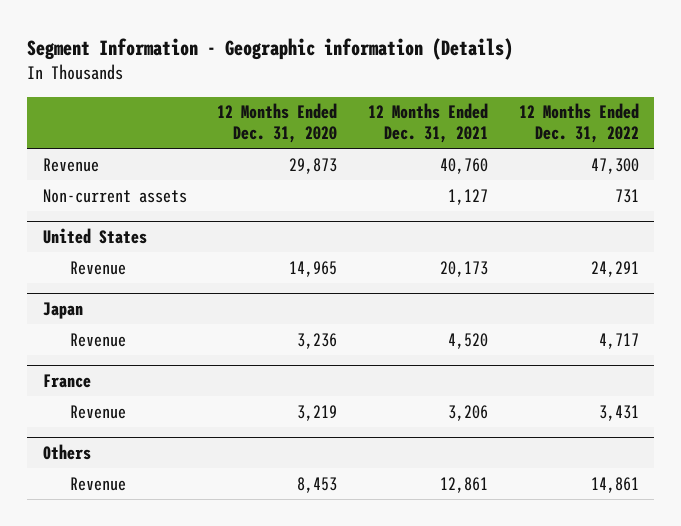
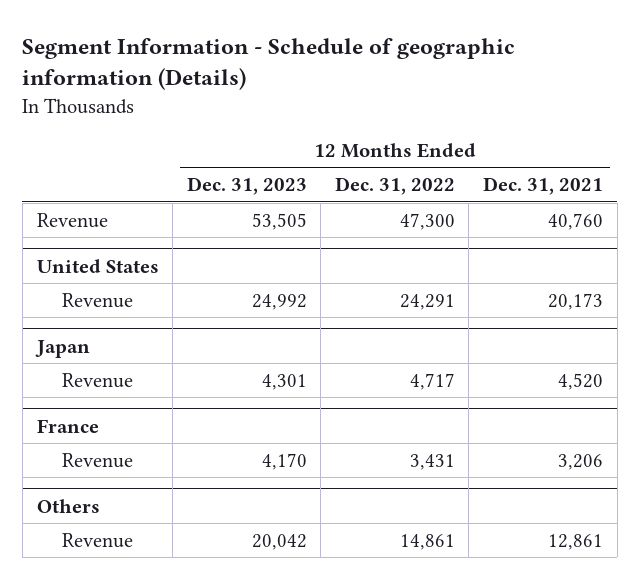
[27,37,514,60] Segment Information - Geographic information (Details) -> [22,37,516,91] Segment Information - Schedule of geographic information (Details)
[217,103,338,144] 12 Months Ended Dec. 31, 2020 -> none
none -> [186,177,307,196] Dec. 31, 2023
[42,188,187,203] Non-current assets -> none

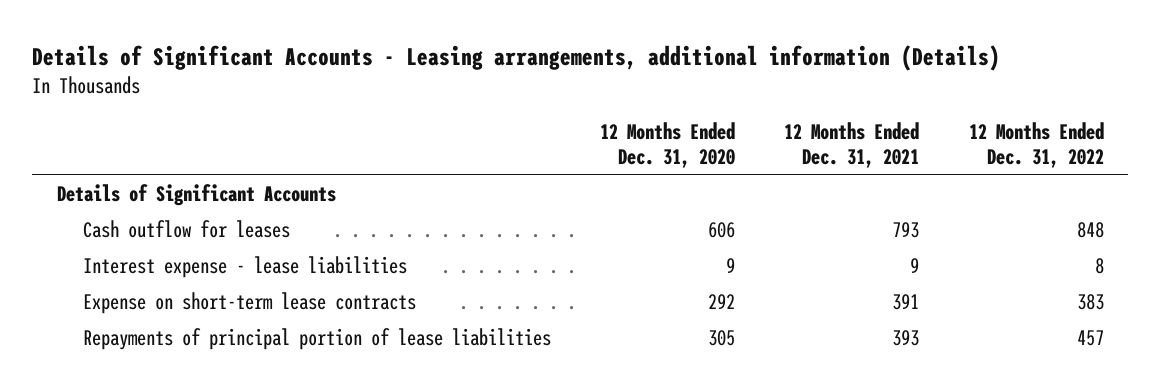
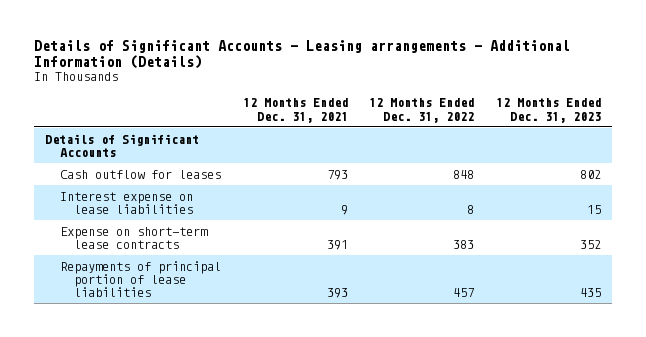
[32,44,1001,71] Details of Significant Accounts - Leasing arrangements, additional information (Details) -> [34,39,571,70] Details of Significant Accounts - Leasing arrangements - Additional Information (Details)
[600,122,736,168] 12 Months Ended Dec. 31, 2020 -> none
none -> [495,98,601,123] 12 Months Ended Dec. 31, 2023
[83,256,408,279] Interest expense - lease liabilities -> [59,191,194,214] Interest expense on lease liabilities

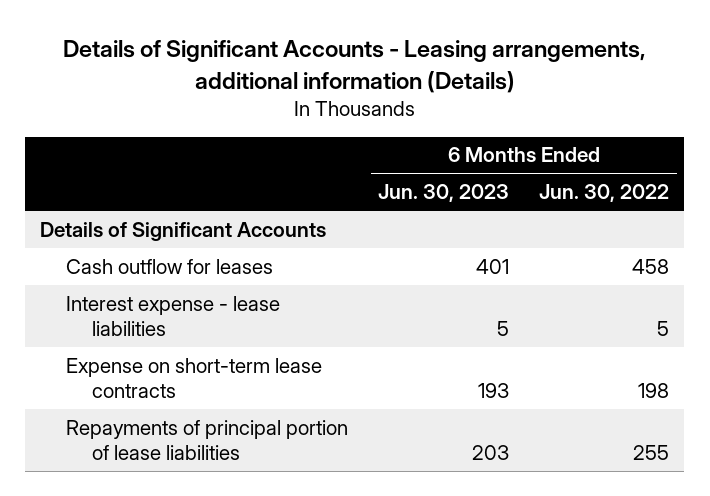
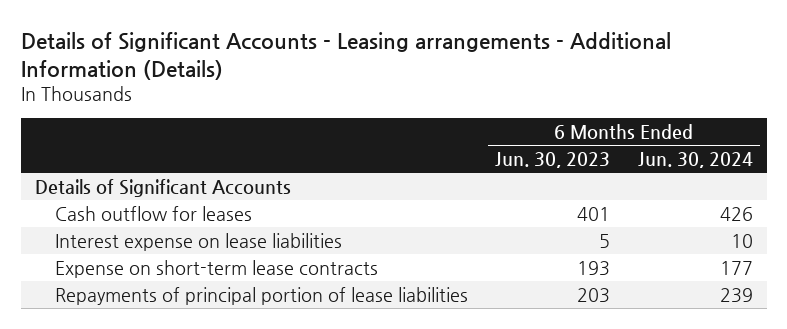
[62,40,646,93] Details of Significant Accounts - Leasing arrangements, additional information (Details) -> [20,32,671,81] Details of Significant Accounts - Leasing arrangements - Additional Information (Details)
[539,184,670,203] Jun. 30, 2022 -> none
none -> [637,151,753,168] Jun. 30, 2024
[66,295,281,337] Interest expense - lease liabilities -> [54,232,342,251] Interest expense on lease liabilities

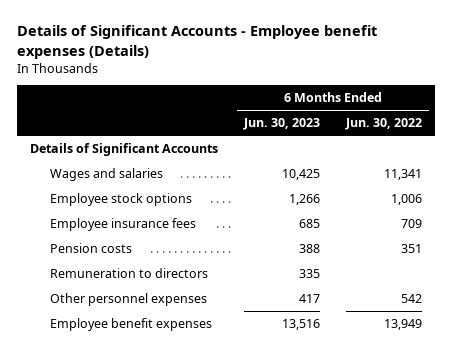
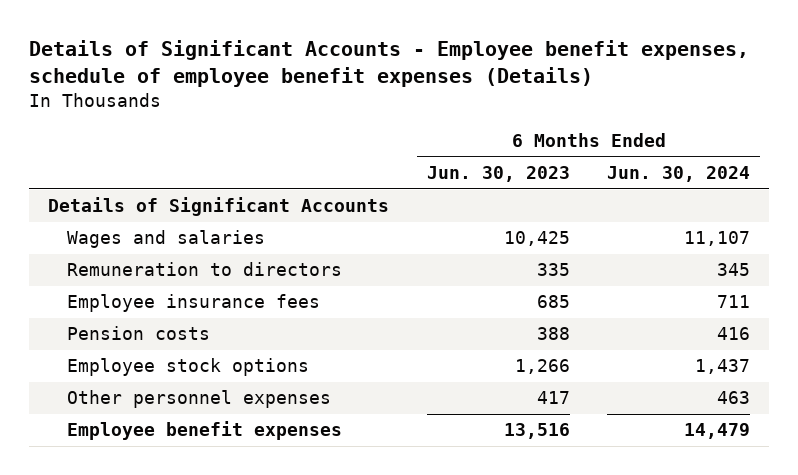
[16,25,377,59] Details of Significant Accounts - Employee benefit expenses (Details) -> [29,40,750,88] Details of Significant Accounts - Employee benefit expenses, schedule of employee benefit expenses (Details)
[345,118,423,131] Jun. 30, 2022 -> none
none -> [607,166,751,183] Jun. 30, 2024
[49,267,208,278] Remuneration to directors -> [67,262,343,277] Remuneration to directors
[49,192,192,206] Employee stock options -> [67,358,310,377] Employee stock options

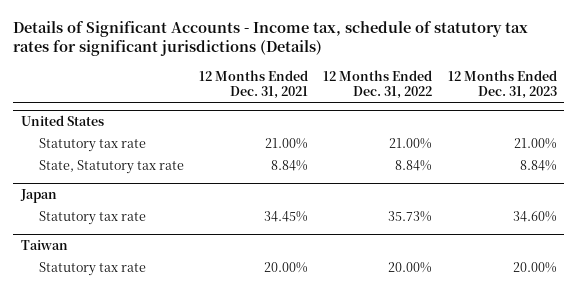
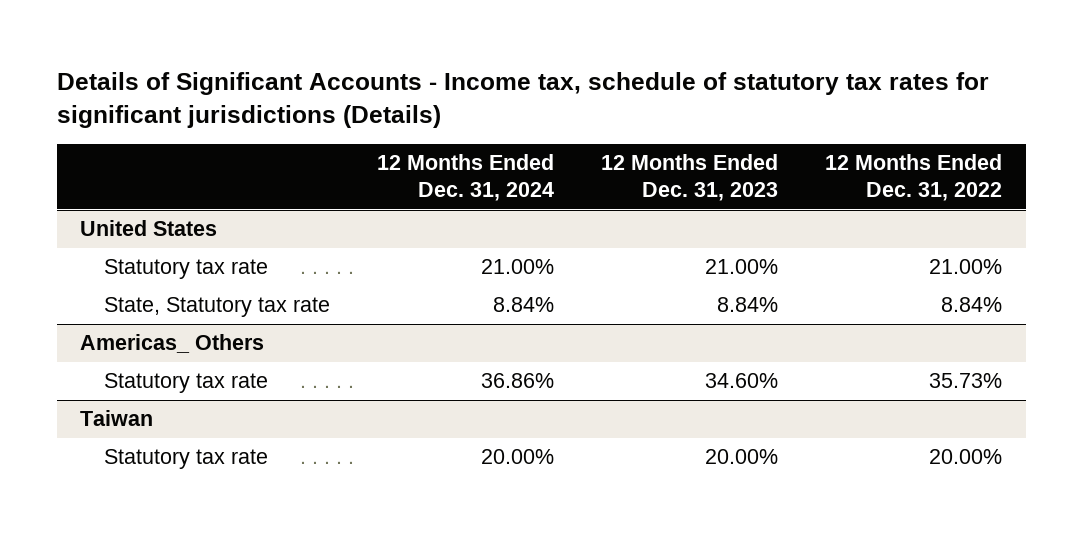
[199,69,309,100] 12 Months Ended Dec. 31, 2021 -> none
none -> [377,154,555,202] 12 Months Ended Dec. 31, 2024
[19,189,57,204] Japan -> [80,334,265,354] Americas_ Others

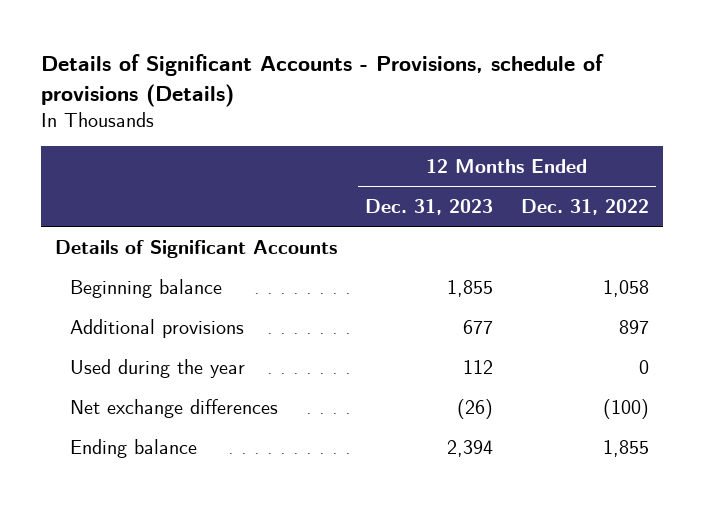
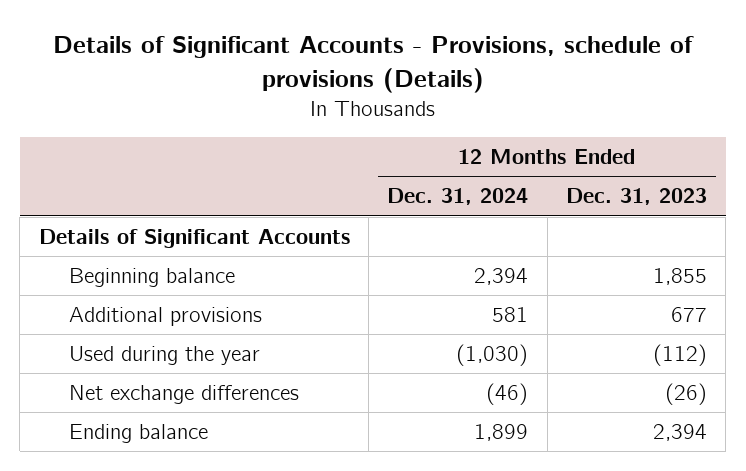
[521,198,650,215] Dec. 31, 2022 -> none
none -> [387,188,529,206] Dec. 31, 2024
[463,359,494,374] 112 -> [652,344,707,367] (112)

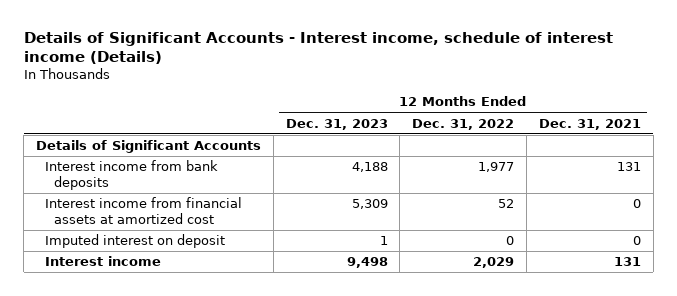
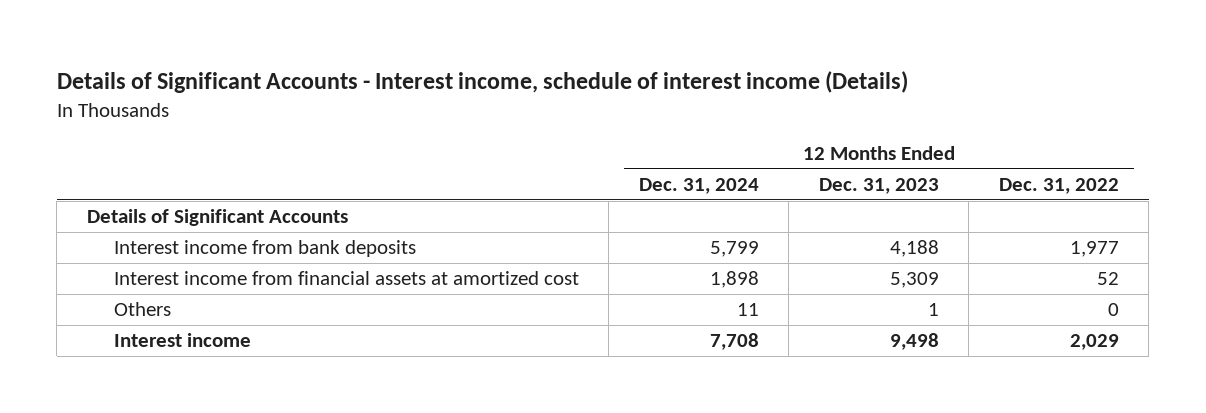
[538,118,641,130] Dec. 31, 2021 -> none
none -> [638,177,759,194] Dec. 31, 2024
[44,234,225,249] Imputed interest on deposit -> none
none -> [113,302,171,317] Others

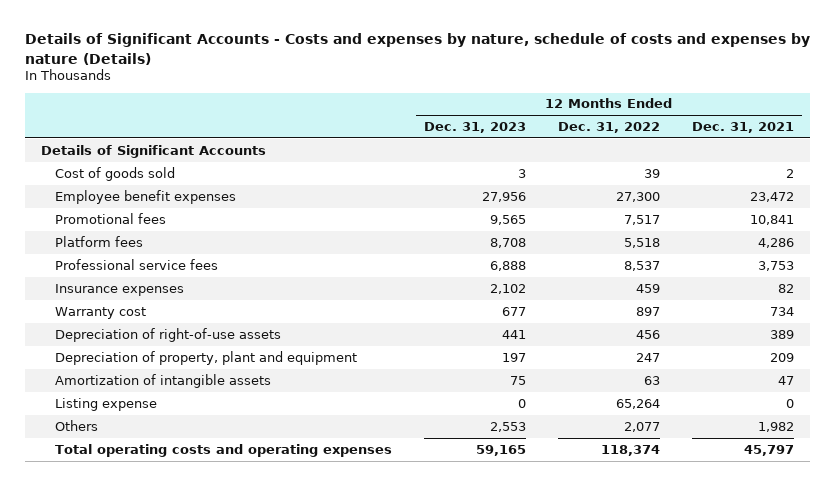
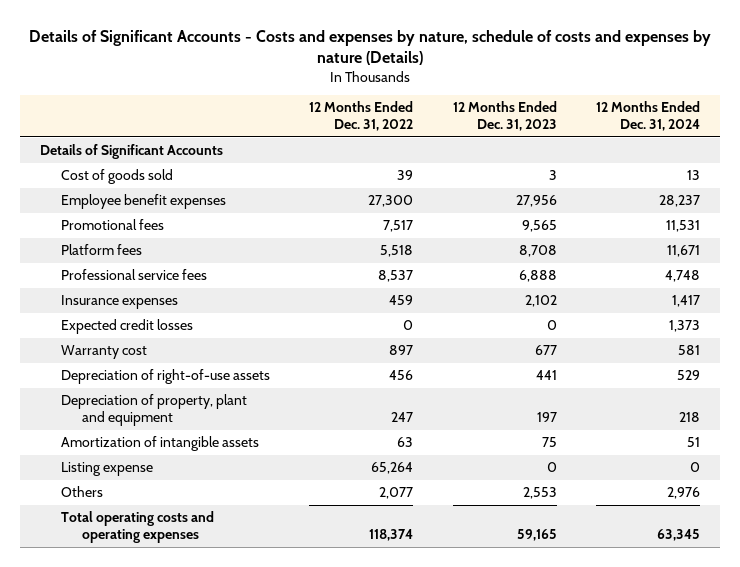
[692,121,795,133] Dec. 31, 2021 -> none
none -> [596,101,701,132] 12 Months Ended Dec. 31, 2024
none -> [60,319,193,335] Expected credit losses

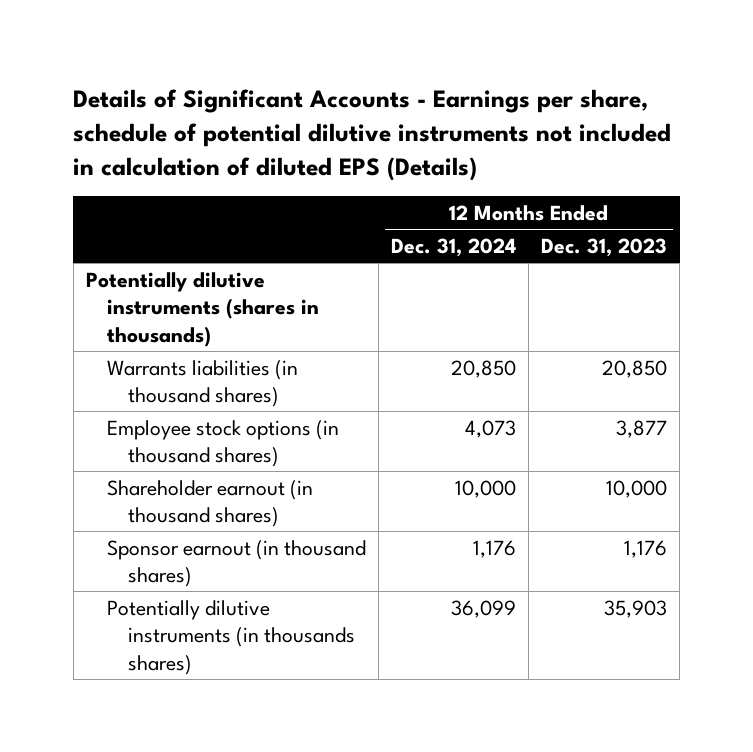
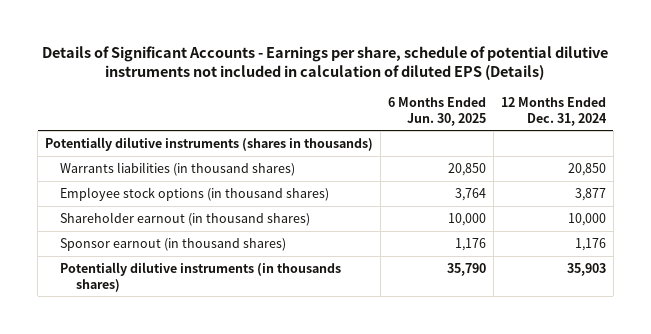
[540,238,667,258] Dec. 31, 2023 -> none
none -> [387,97,486,126] 6 Months Ended Jun. 30, 2025
[464,419,516,438] 4,073 -> [574,187,606,201] 3,877
[450,599,516,618] 36,099 -> [566,262,606,276] 35,903

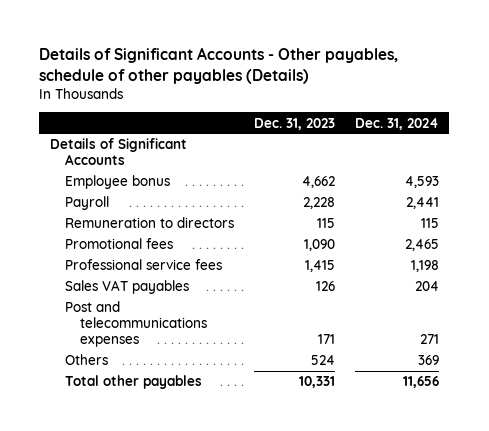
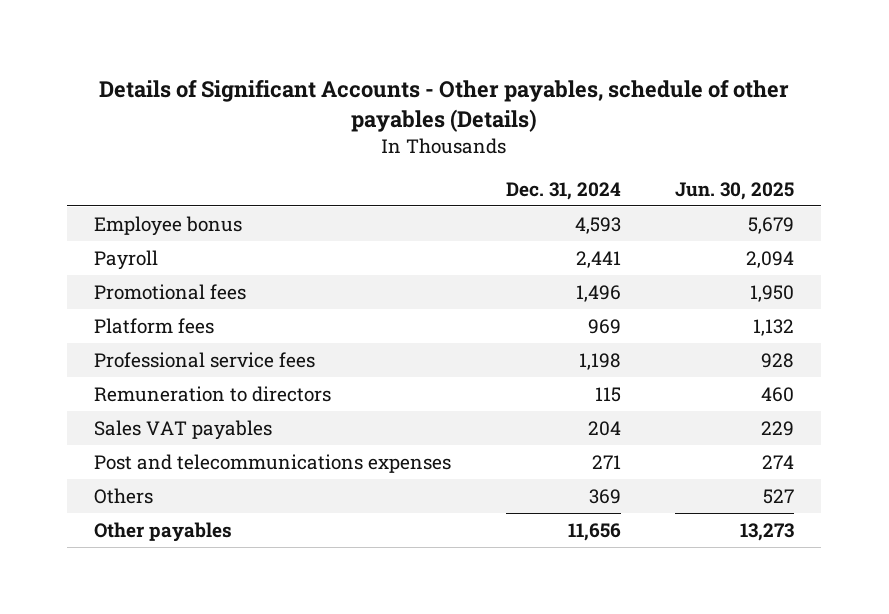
[253,117,335,130] Dec. 31, 2023 -> none
none -> [675,181,795,200] Jun. 30, 2025
[49,138,187,166] Details of Significant Accounts -> none
[405,239,440,252] 2,465 -> [575,284,621,302] 1,496
none -> [94,317,215,334] Platform fees
[64,217,234,229] Remuneration to directors -> [94,385,332,402] Remuneration to directors
[64,375,202,390] Total other payables -> [94,521,233,542] Other payables

